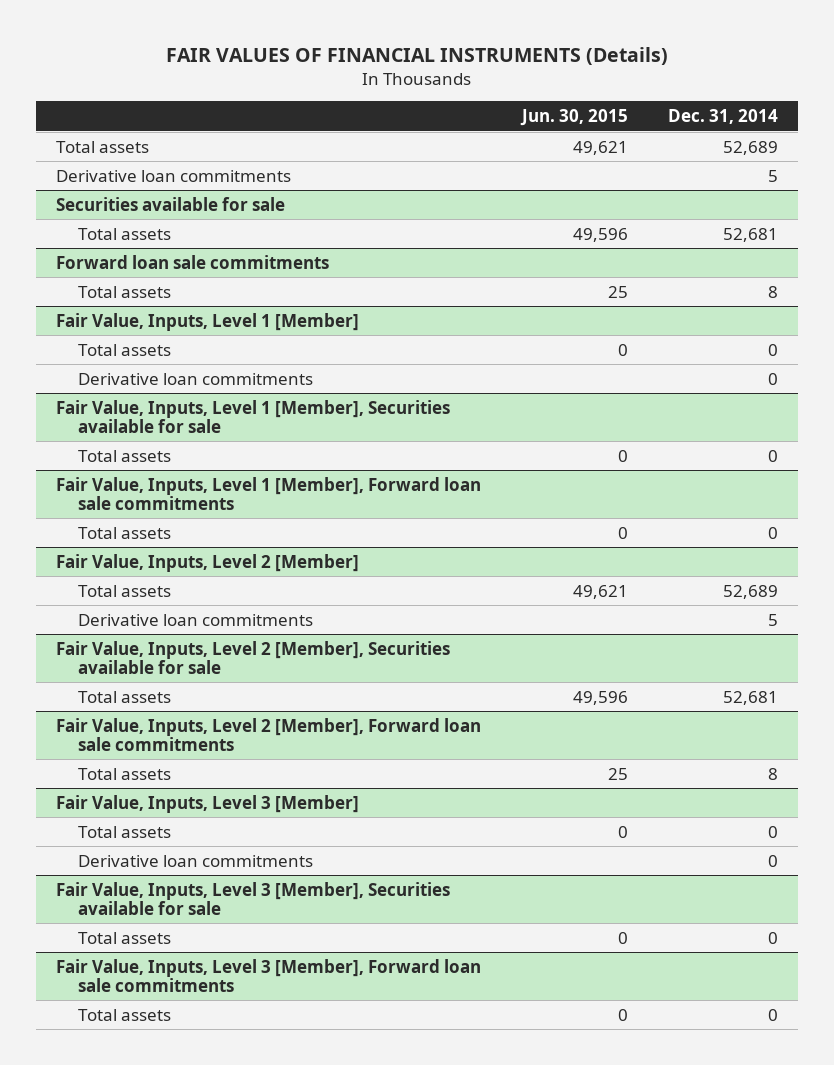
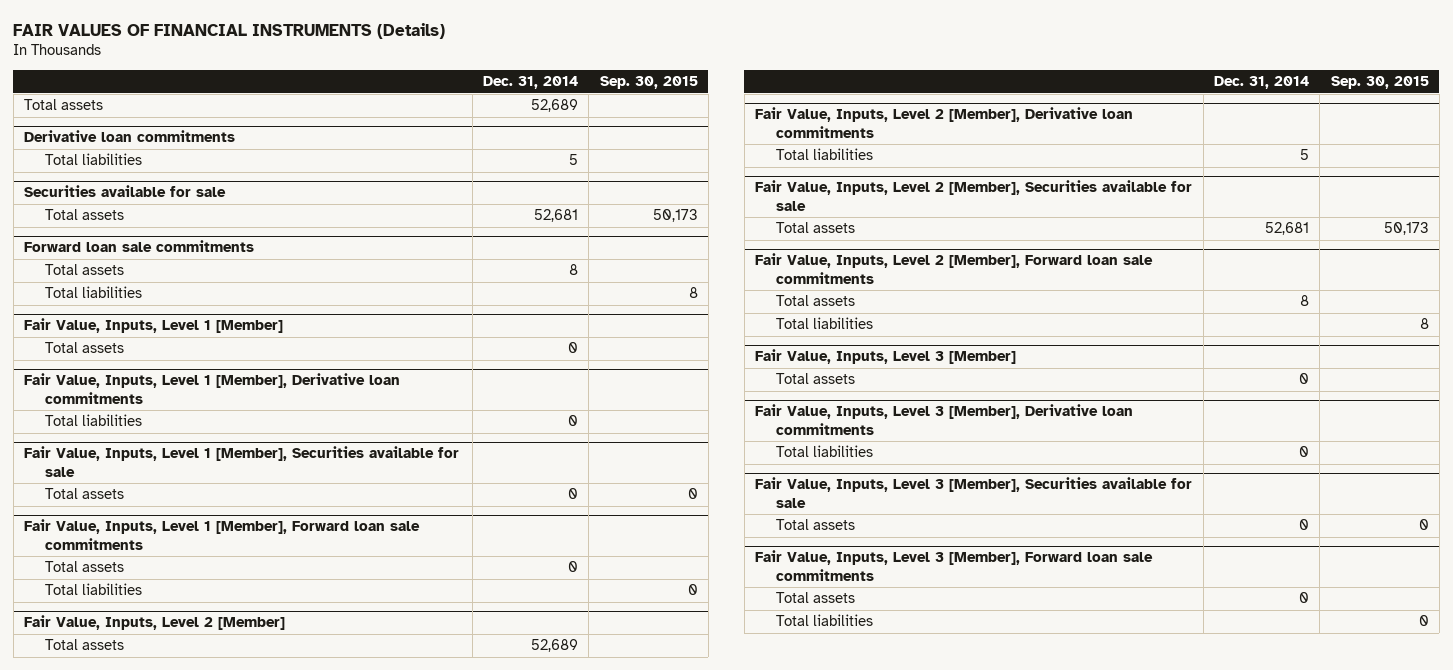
[519,109,628,127] Jun. 30, 2015 -> none
none -> [599,76,698,90] Sep. 30, 2015
none -> [24,130,236,143] Derivative loan commitments
[56,169,292,182] Derivative loan commitments -> [45,153,143,166] Total liabilities
none -> [45,286,143,299] Total liabilities
none -> [24,373,401,404] Fair Value, Inputs, Level 1 [Member], Derivative loan commitments
[78,372,314,385] Derivative loan commitments -> [45,414,143,427] Total liabilities
none -> [45,583,143,596] Total liabilities
none -> [755,107,1134,138] Fair Value, Inputs, Level 2 [Member], Derivative loan commitments
[78,613,314,626] Derivative loan commitments -> [776,148,874,161] Total liabilities
none -> [776,317,874,330] Total liabilities
none -> [755,404,1134,435] Fair Value, Inputs, Level 3 [Member], Derivative loan commitments
[78,854,314,867] Derivative loan commitments -> [776,445,874,458] Total liabilities
none -> [776,614,874,627] Total liabilities

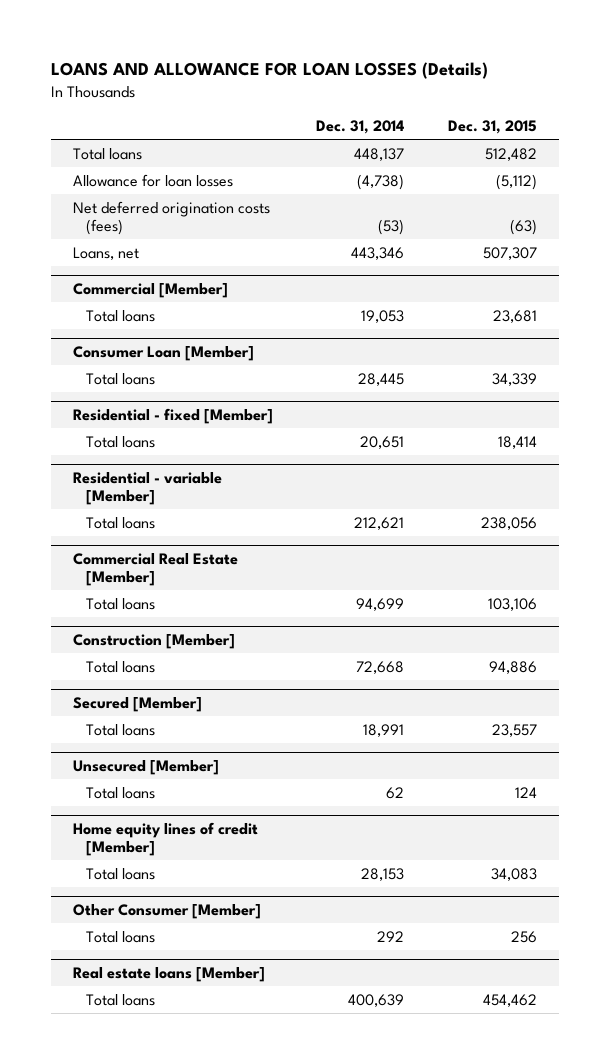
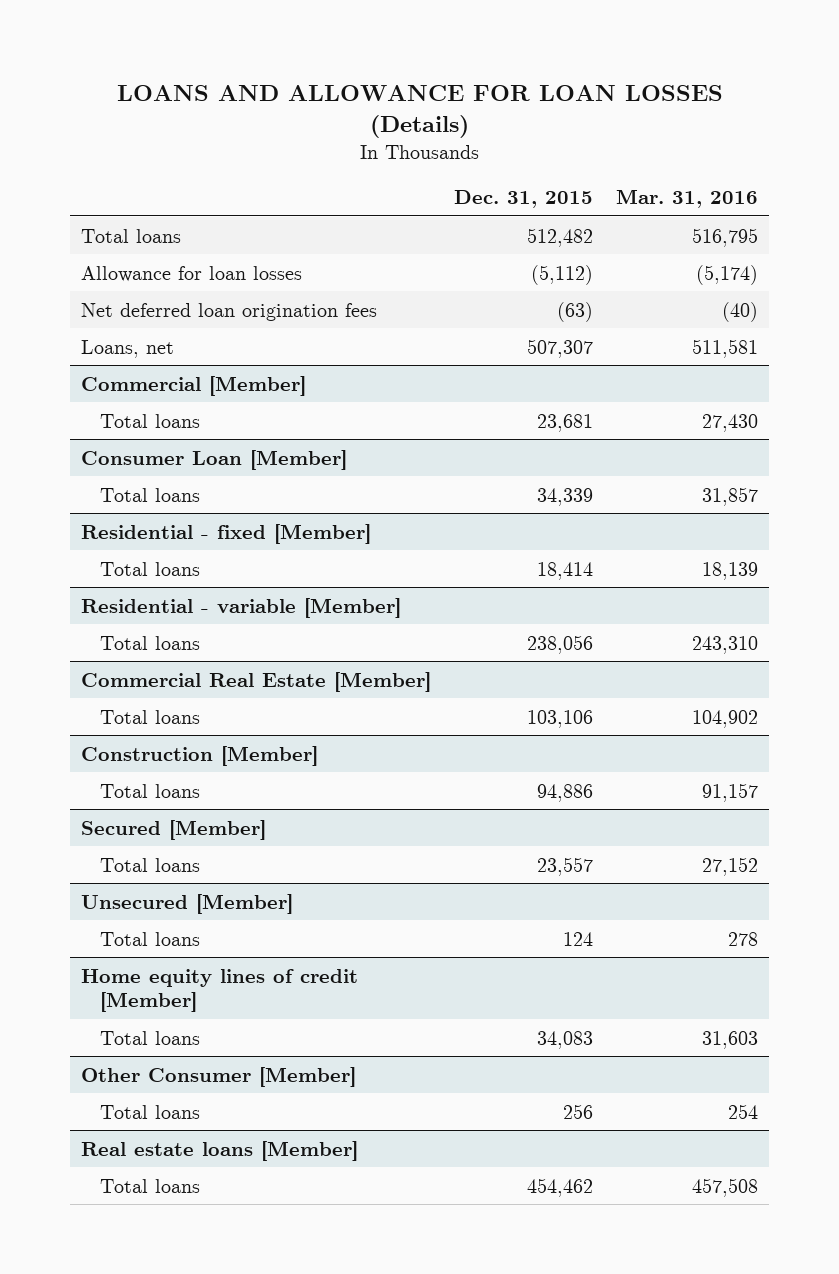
[316,120,405,135] Dec. 31, 2014 -> none
none -> [616,189,759,209] Mar. 31, 2016
[72,200,270,235] Net deferred origination costs (fees) -> [81,302,378,321] Net deferred loan origination fees

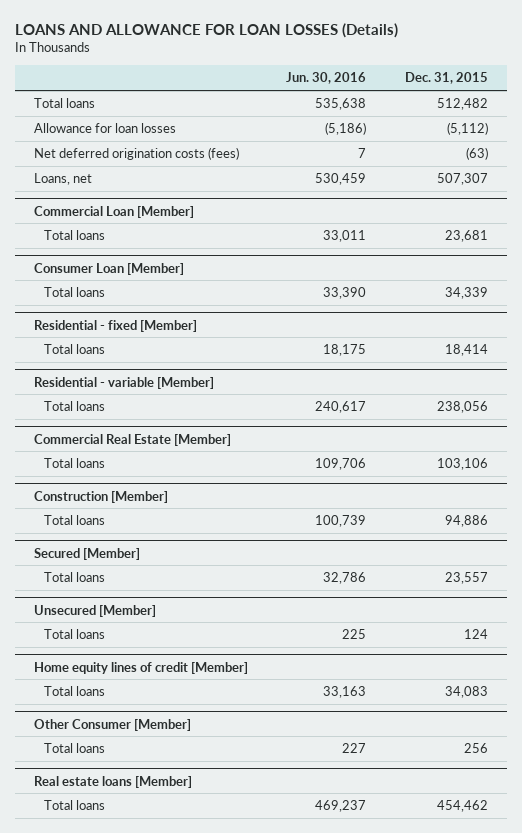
[616,189,759,209] Mar. 31, 2016 -> none
none -> [286,72,367,85] Jun. 30, 2016
[81,302,378,321] Net deferred loan origination fees -> [33,147,239,161] Net deferred origination costs (fees)
[81,375,307,396] Commercial [Member] -> [33,205,194,218] Commercial Loan [Member]

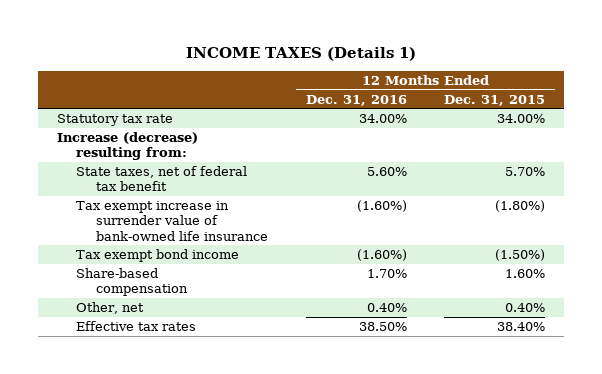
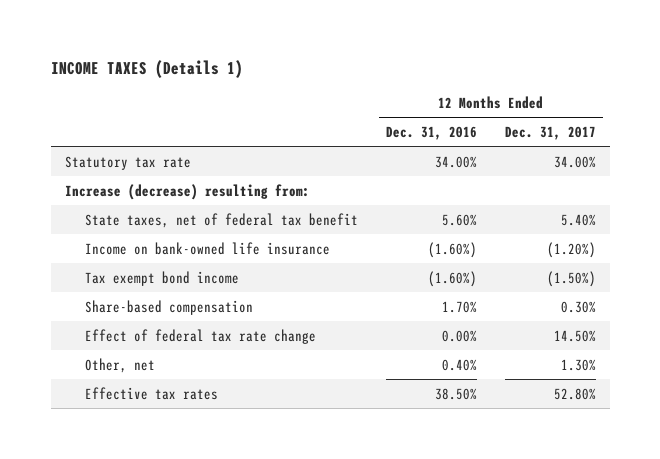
[444,94,546,106] Dec. 31, 2015 -> none
none -> [504,125,596,140] Dec. 31, 2017
[76,201,268,241] Tax exempt increase in surrender value of bank-owned life insurance -> [84,241,330,255] Income on bank-owned life insurance
none -> [84,328,316,344] Effect of federal tax rate change

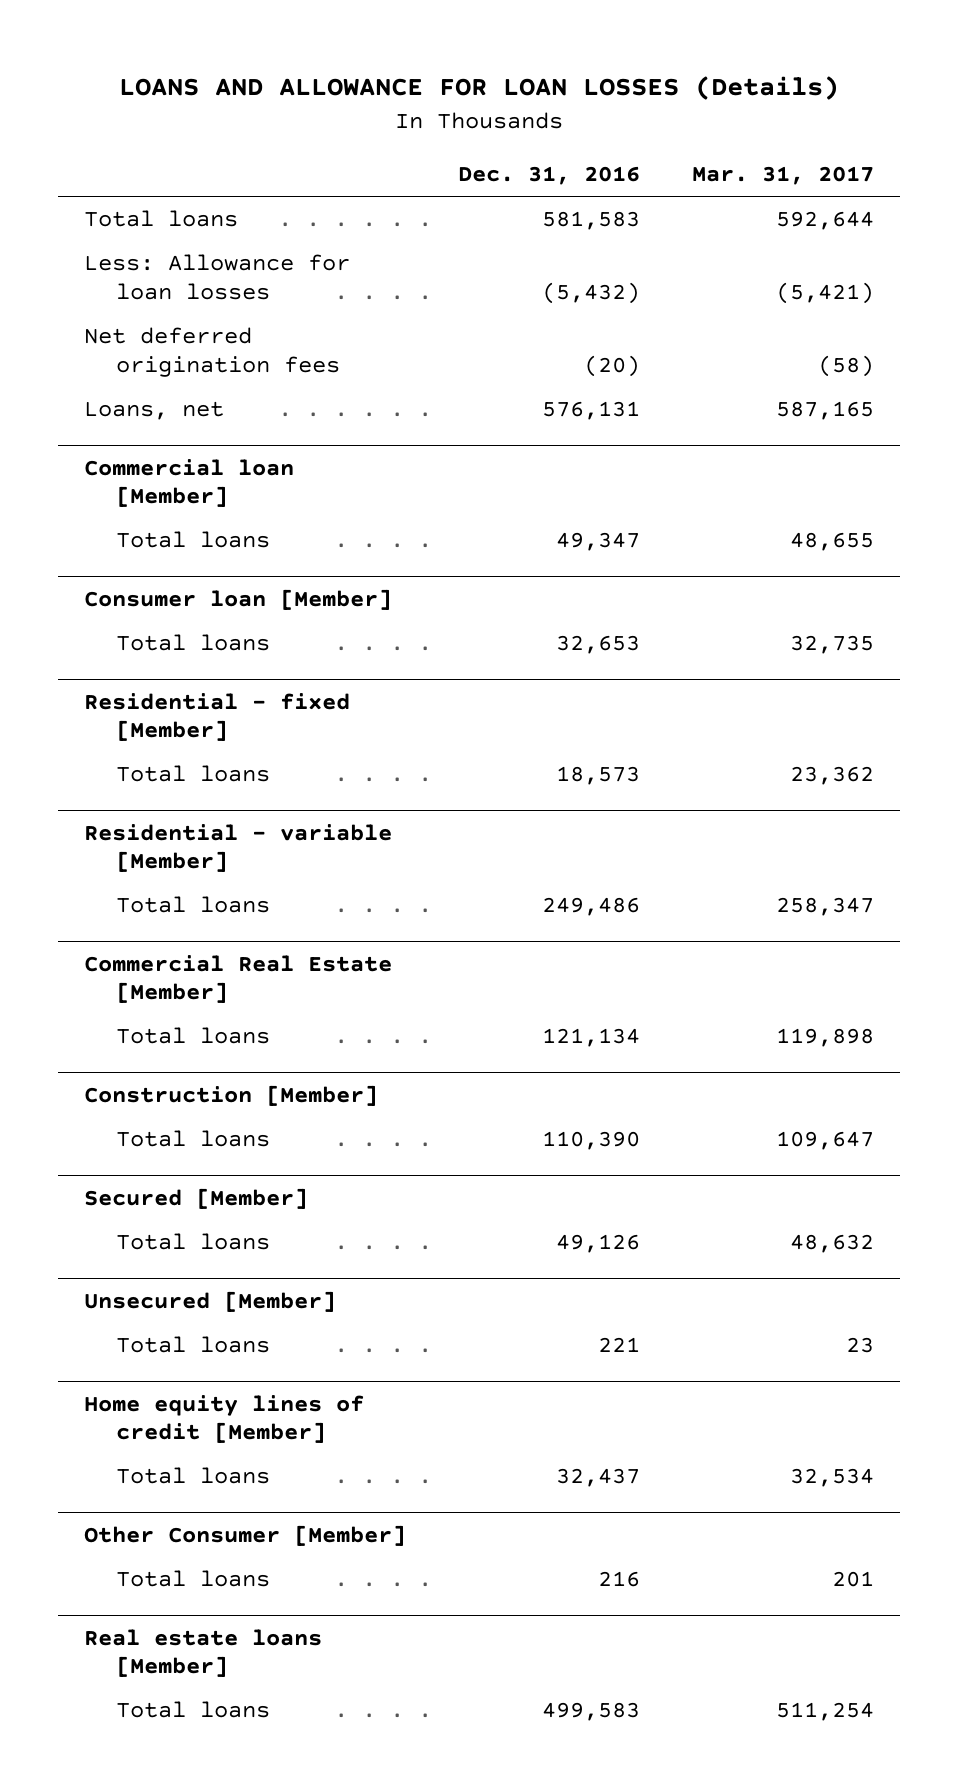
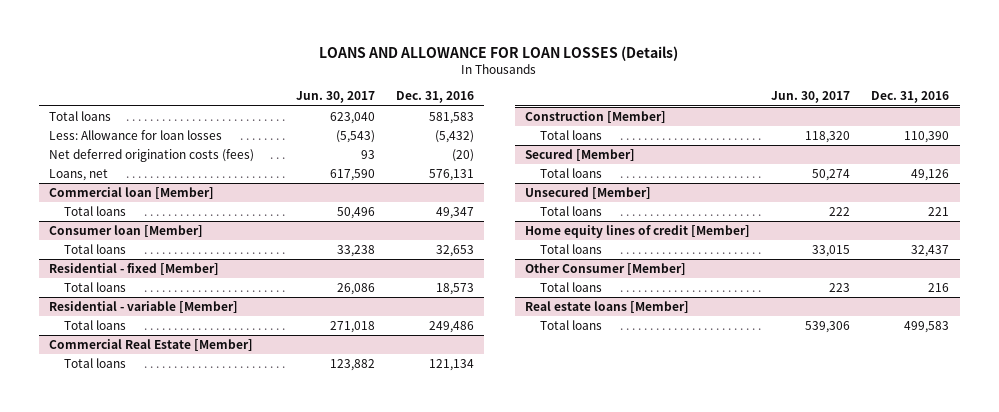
[691,166,874,186] Mar. 31, 2017 -> none
none -> [295,91,375,104] Jun. 30, 2017
[84,327,340,377] Net deferred origination fees -> [49,149,255,163] Net deferred origination costs (fees)

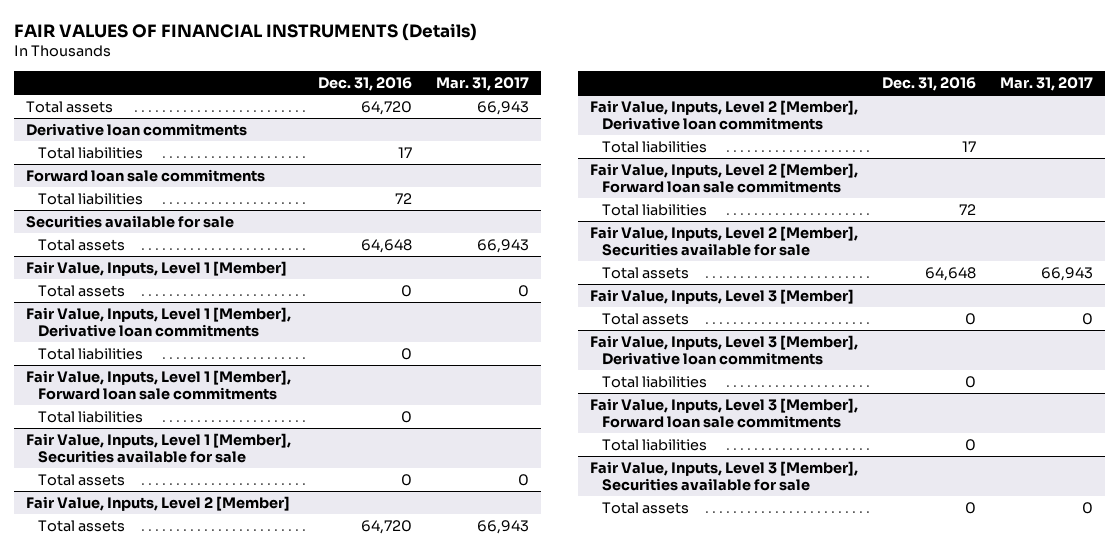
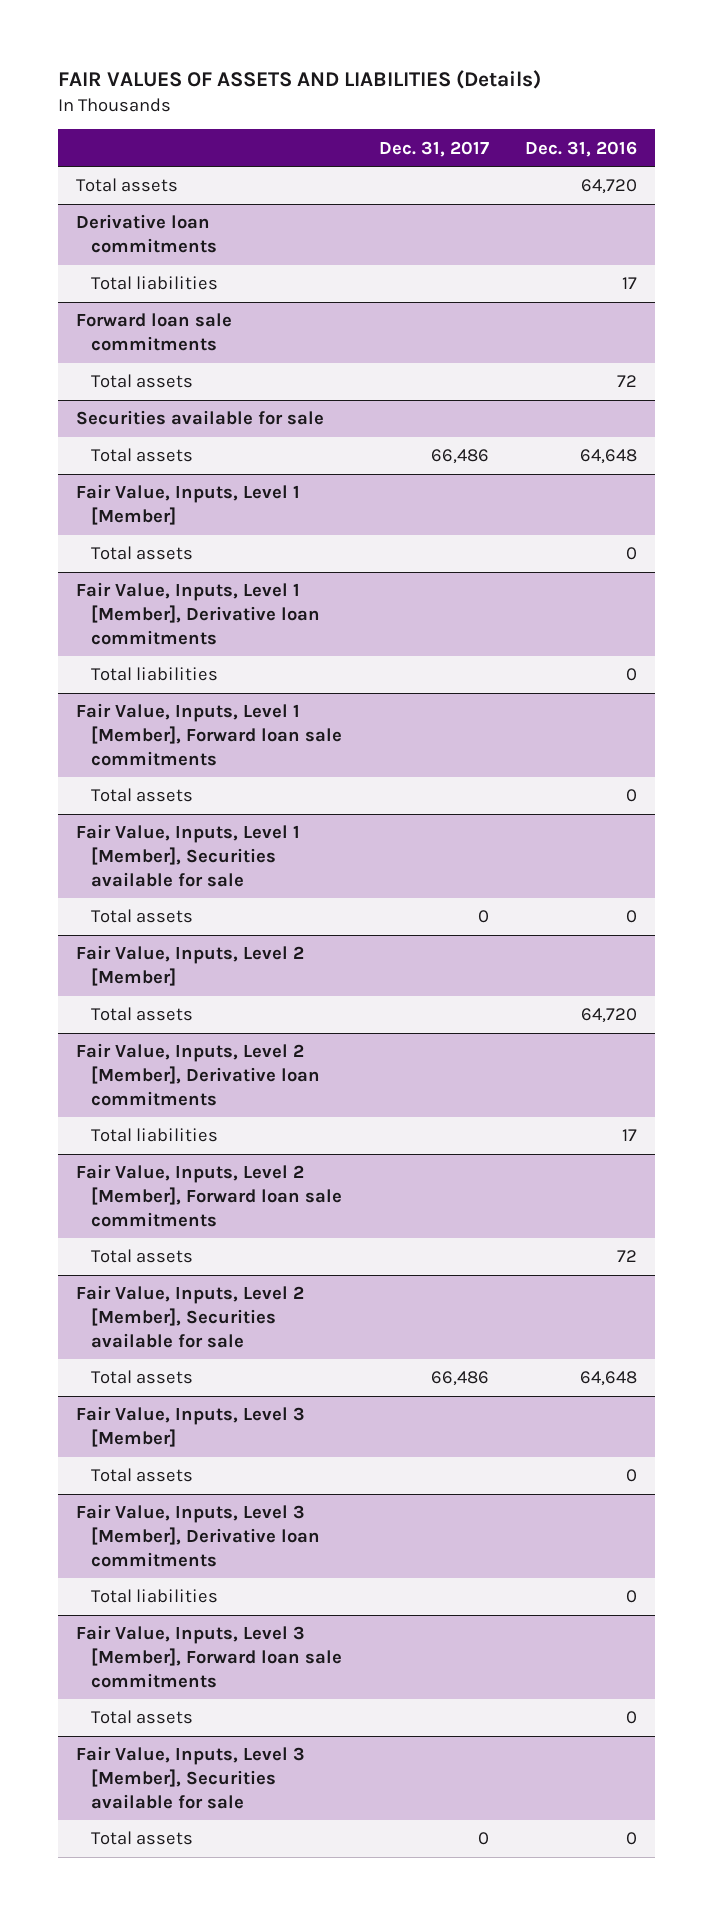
[13,22,477,41] FAIR VALUES OF FINANCIAL INSTRUMENTS (Details) -> [57,70,541,90] FAIR VALUES OF ASSETS AND LIABILITIES (Details)
[436,77,530,92] Mar. 31, 2017 -> none
none -> [378,140,489,157] Dec. 31, 2017
[37,193,143,206] Total liabilities -> none
none -> [91,374,194,389] Total assets
[37,411,143,424] Total liabilities -> none
none -> [91,788,194,803] Total assets
[601,204,707,217] Total liabilities -> none
none -> [91,1249,194,1264] Total assets
[601,439,707,452] Total liabilities -> none
none -> [91,1710,194,1725] Total assets

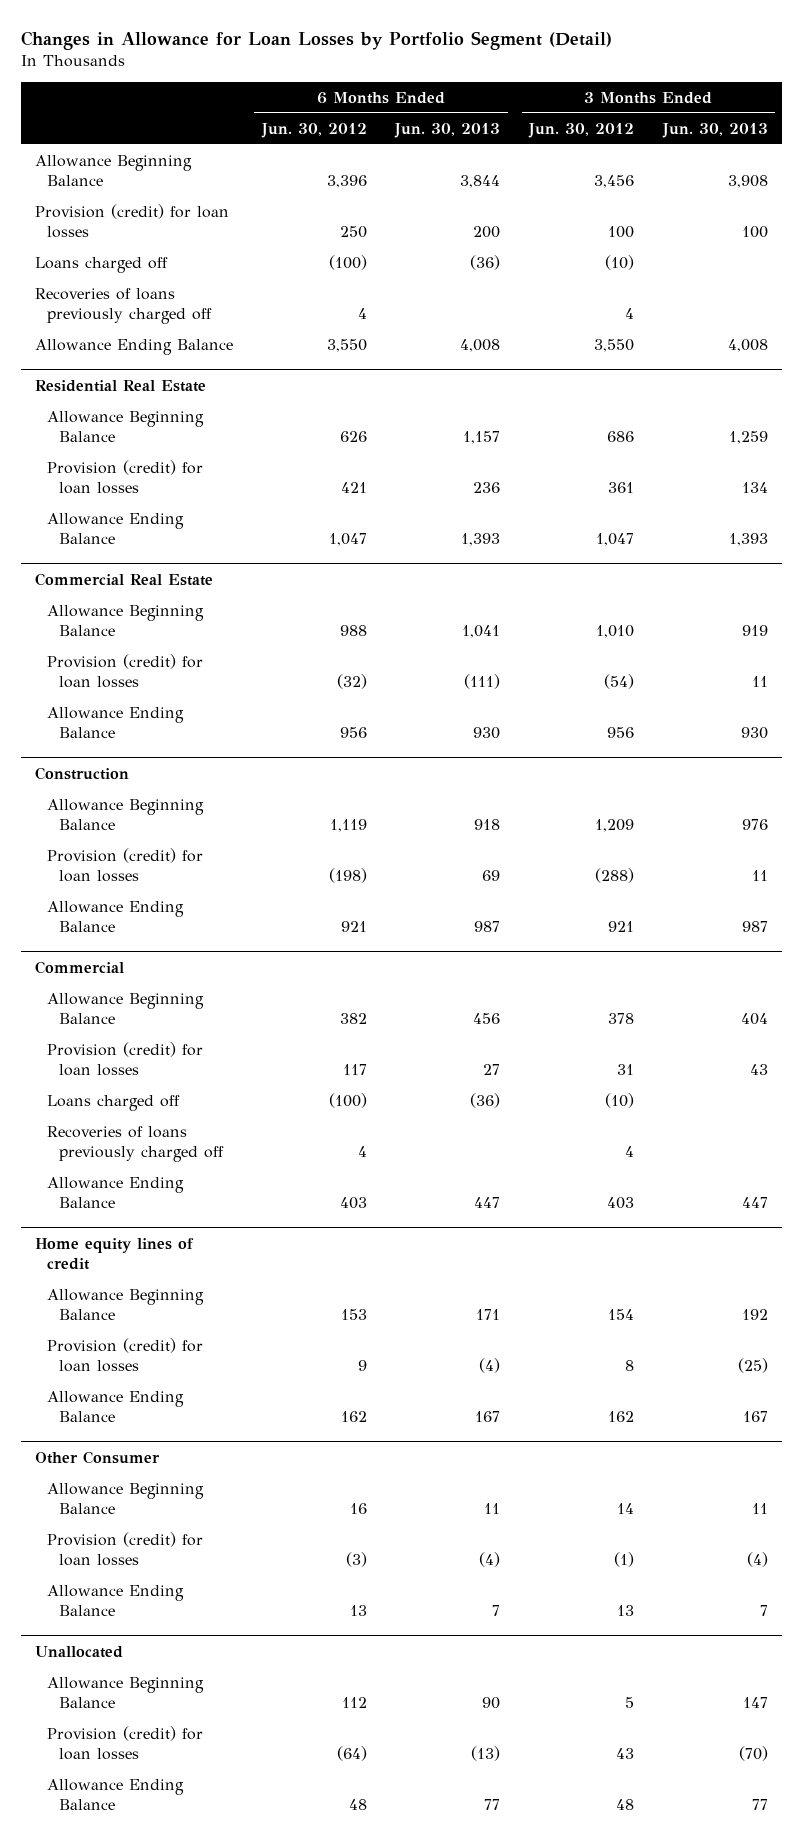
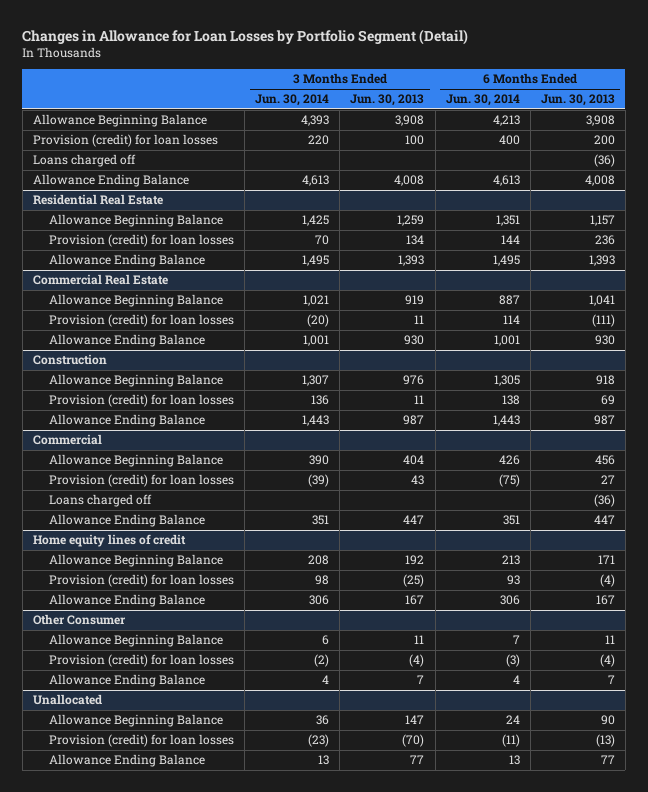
[260,122,367,138] Jun. 30, 2012 -> none
[528,122,635,138] Jun. 30, 2012 -> none
none -> [255,94,330,107] Jun. 30, 2014
none -> [445,94,520,107] Jun. 30, 2014
[460,174,501,188] 3,844 -> [585,115,615,127] 3,908
[34,287,212,324] Recoveries of loans previously charged off -> none
[46,1125,224,1162] Recoveries of loans previously charged off -> none

